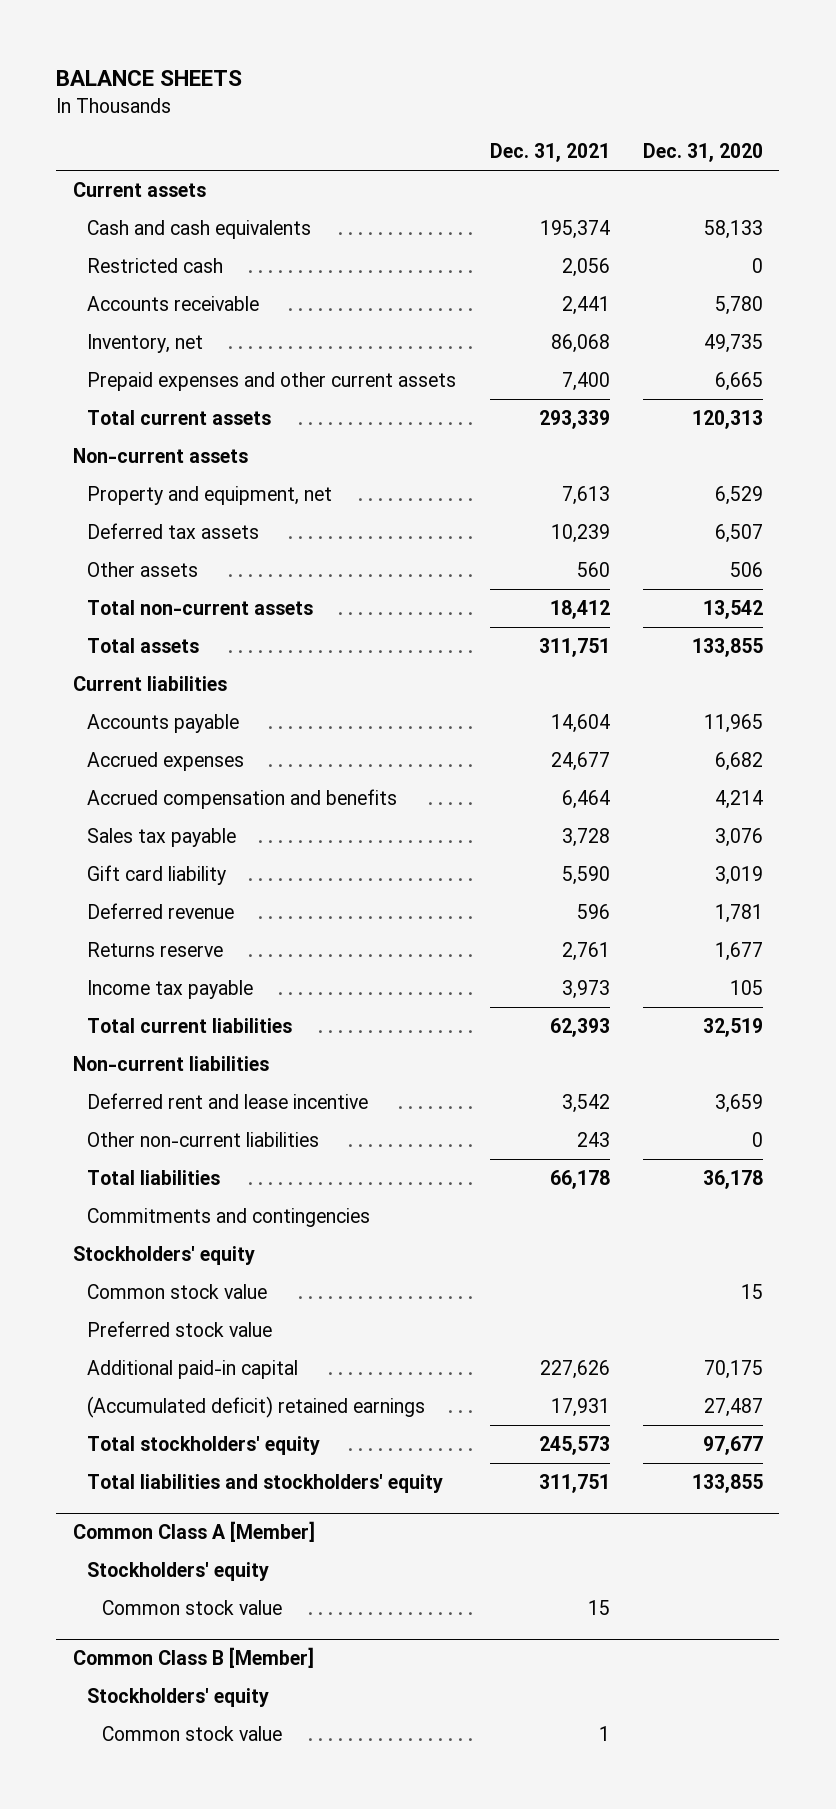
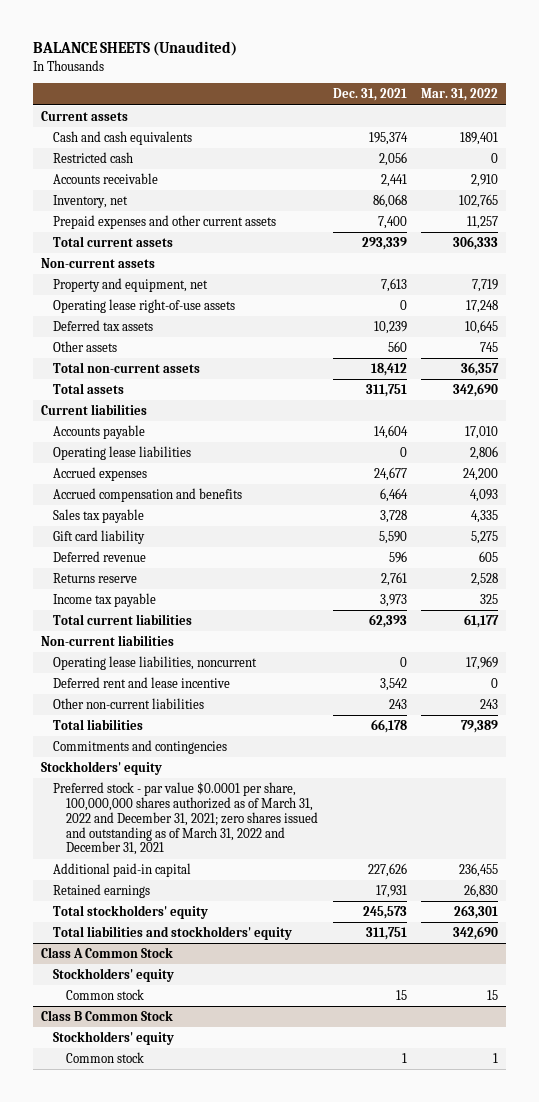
[56,70,243,87] BALANCE SHEETS -> [33,41,238,57] BALANCE SHEETS (Unaudited)
[642,142,763,162] Dec. 31, 2020 -> none
none -> [421,88,499,102] Mar. 31, 2022
none -> [53,298,236,313] Operating lease right-of-use assets
none -> [53,445,192,460] Operating lease liabilities
none -> [53,655,258,670] Operating lease liabilities, noncurrent
[87,1283,268,1299] Common stock value -> none
[87,1320,273,1337] Preferred stock value -> [53,781,318,856] Preferred stock - par value $0.0001 per share, 100,000,000 shares authorized as of March 31, 2022 and December 31, 2021; zero shares issued and outstanding as of March 31, 2022 and December 31, 2021
[87,1395,426,1418] (Accumulated deficit) retained earnings -> [53,883,151,898] Retained earnings
[72,1521,315,1543] Common Class A [Member] -> [40,946,173,958] Class A Common Stock
[101,1599,282,1615] Common stock value -> [65,988,144,1000] Common stock
[72,1647,314,1669] Common Class B [Member] -> [40,1009,173,1021] Class B Common Stock
[101,1725,282,1741] Common stock value -> [65,1051,144,1063] Common stock

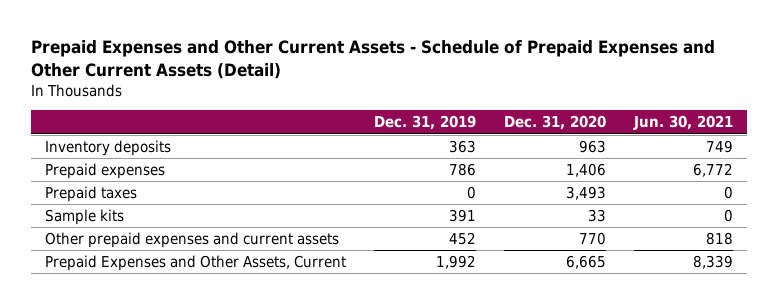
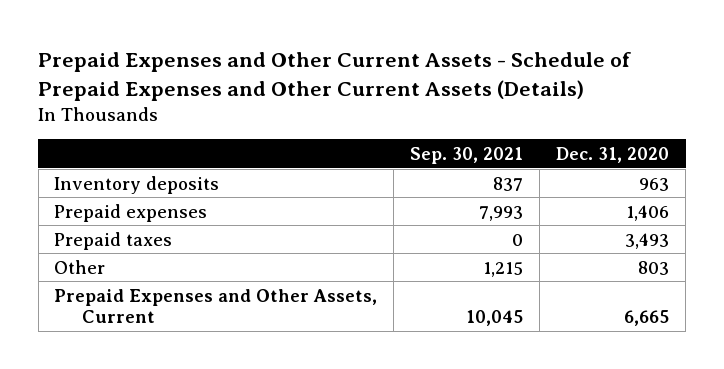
[30,40,715,80] Prepaid Expenses and Other Current Assets - Schedule of Prepaid Expenses and Other Current Assets (Detail) -> [38,51,632,101] Prepaid Expenses and Other Current Assets - Schedule of Prepaid Expenses and Other Current Assets (Details)
[373,115,476,131] Dec. 31, 2019 -> none
[633,115,734,131] Jun. 30, 2021 -> none
none -> [410,146,524,164] Sep. 30, 2021
[44,209,124,226] Sample kits -> none
[44,232,339,249] Other prepaid expenses and current assets -> none
none -> [54,259,106,274] Other

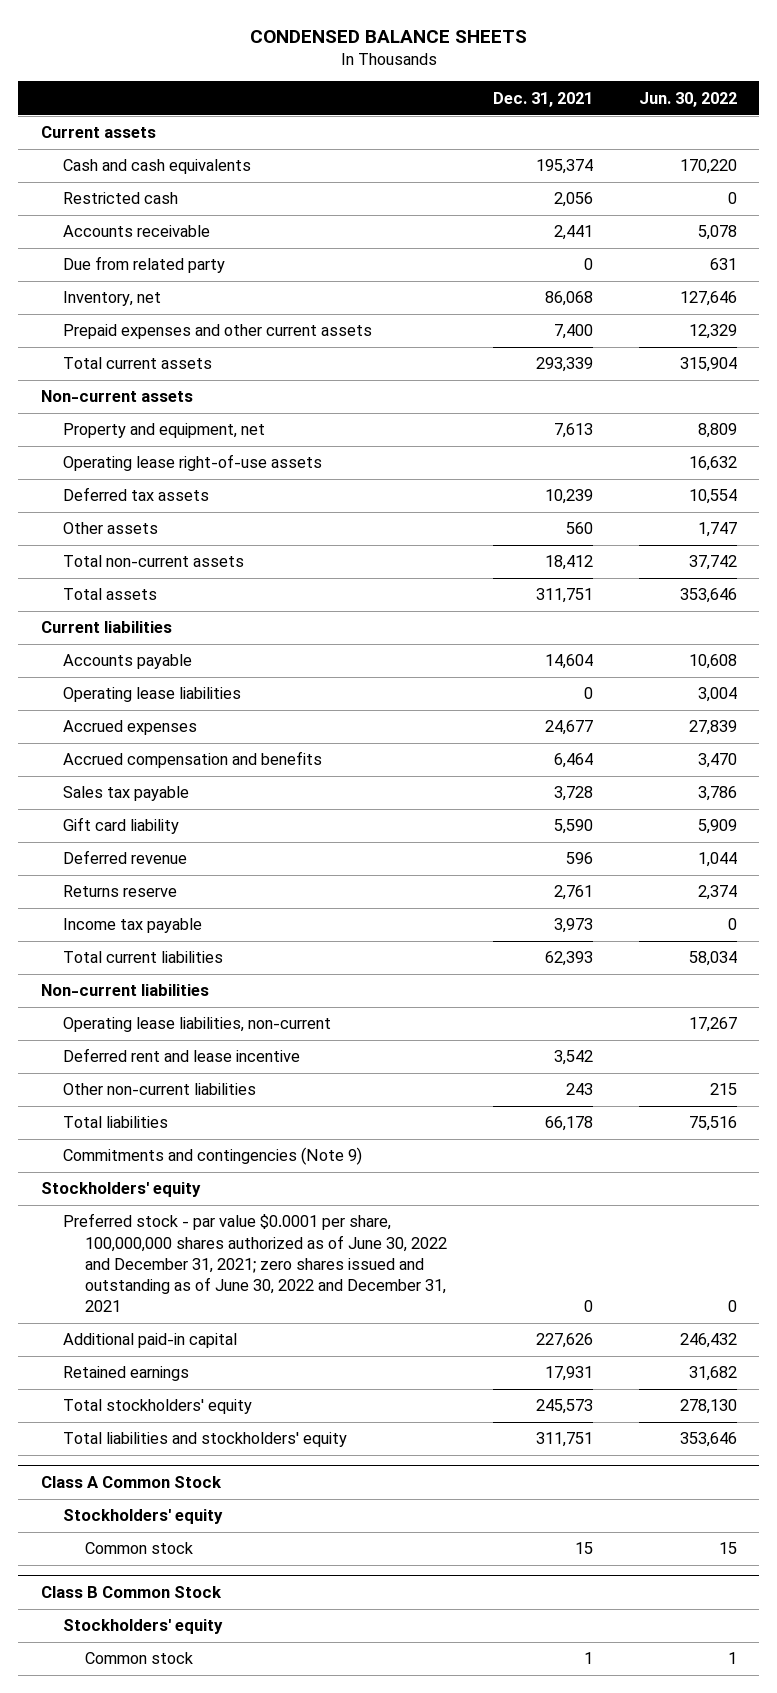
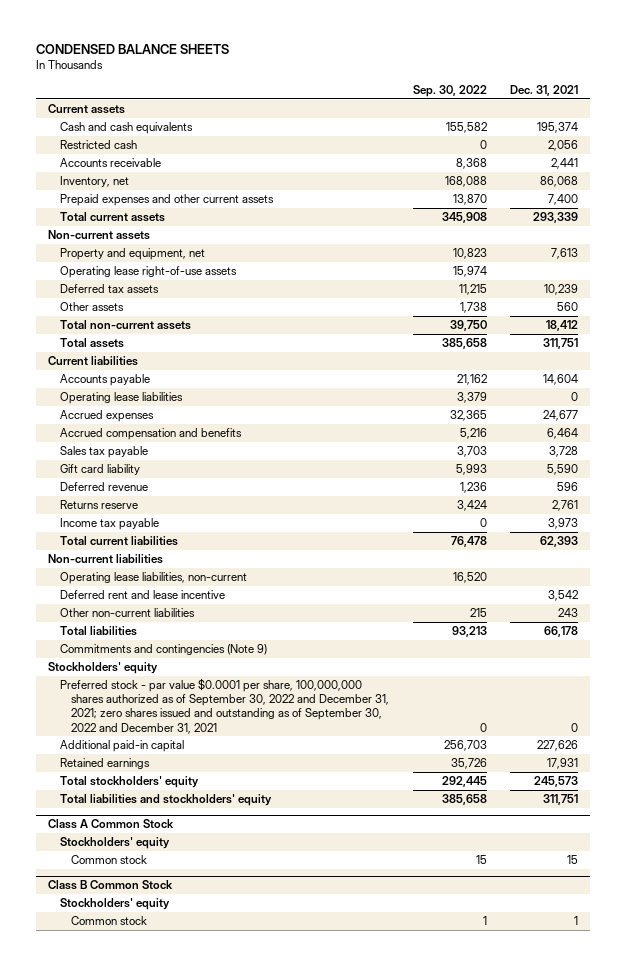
[638,91,737,107] Jun. 30, 2022 -> none
none -> [412,84,487,97] Sep. 30, 2022
[62,256,225,274] Due from related party -> none
[62,1213,448,1313] Preferred stock - par value $0.0001 per share, 100,000,000 shares authorized as of June 30, 2022 and December 31, 2021; zero shares issued and outstanding as of June 30, 2022 and December 31, 2021 -> [59,678,390,734] Preferred stock - par value $0.0001 per share, 100,000,000 shares authorized as of September 30, 2022 and December 31, 2021; zero shares issued and outstanding as of September 30, 2022 and December 31, 2021

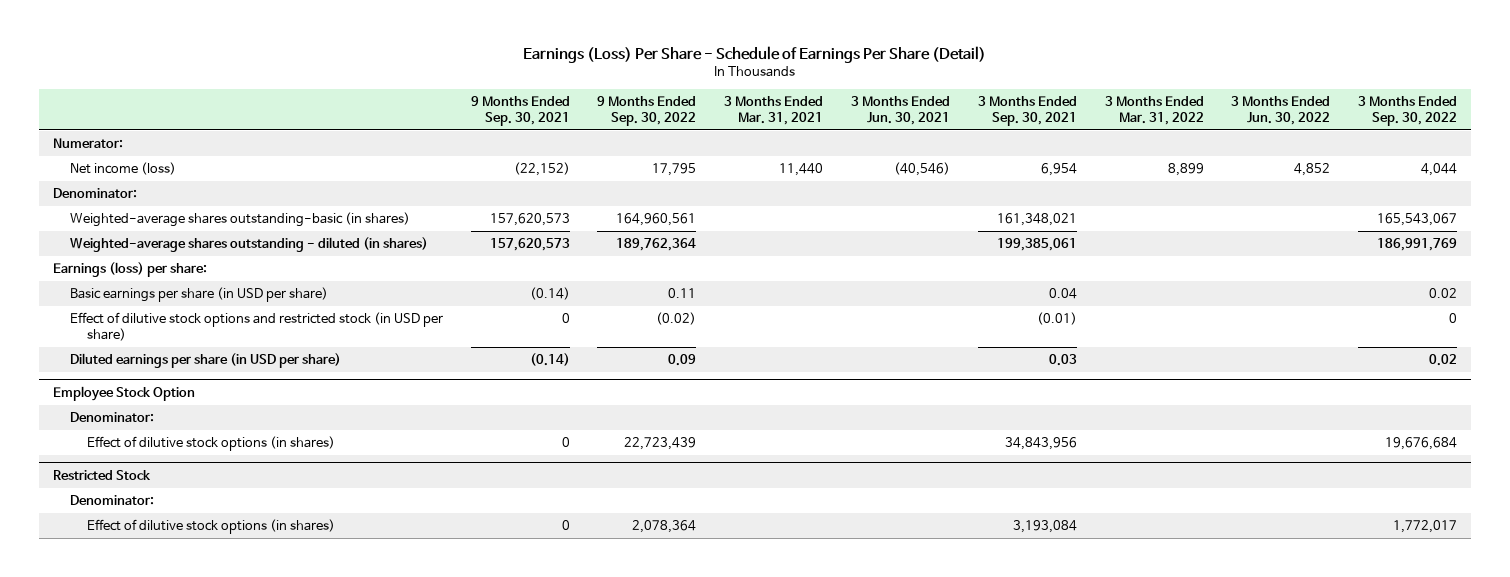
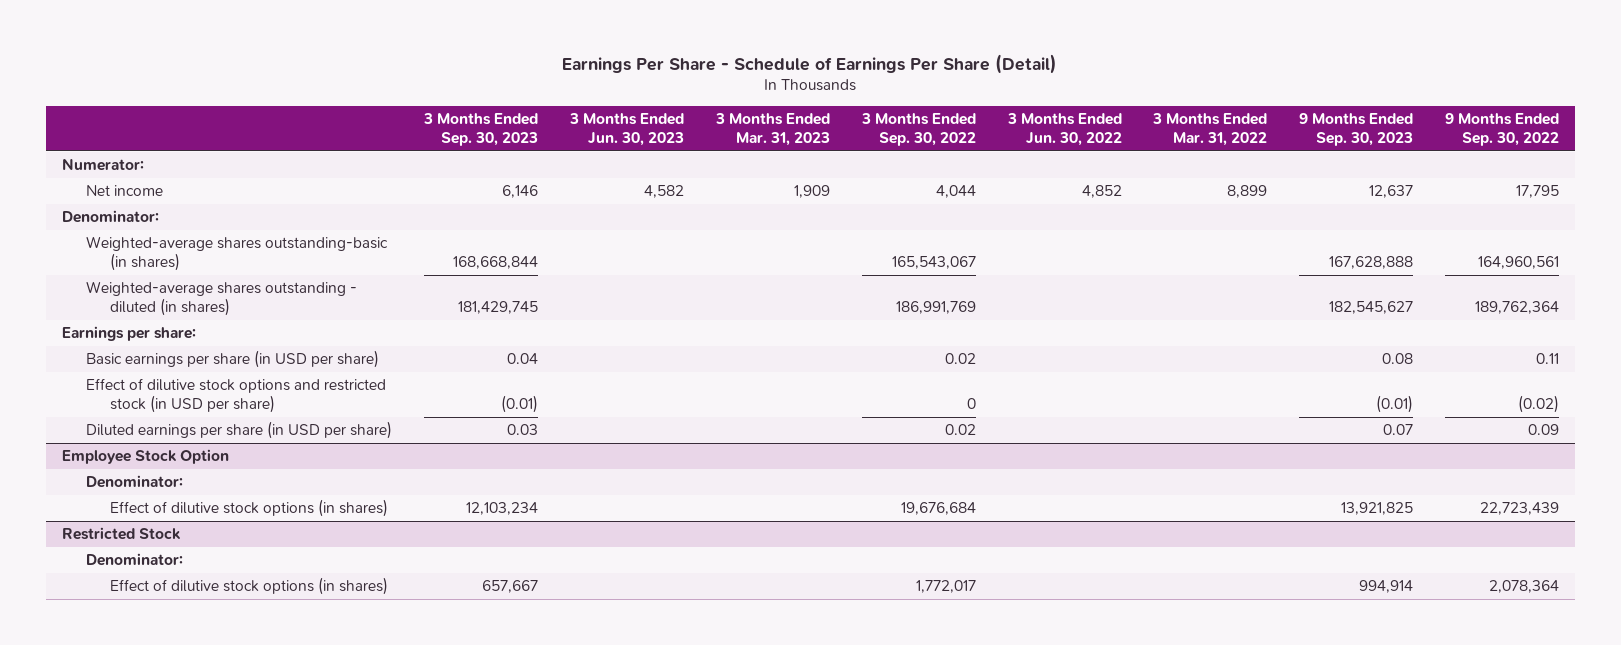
[522,45,986,63] Earnings (Loss) Per Share - Schedule of Earnings Per Share (Detail) -> [562,53,1058,74] Earnings Per Share - Schedule of Earnings Per Share (Detail)
[470,96,570,126] 9 Months Ended Sep. 30, 2021 -> none
[724,96,824,125] 3 Months Ended Mar. 31, 2021 -> none
[850,96,950,125] 3 Months Ended Jun. 30, 2021 -> none
[977,96,1077,126] 3 Months Ended Sep. 30, 2021 -> none
none -> [422,113,538,146] 3 Months Ended Sep. 30, 2023
none -> [568,113,684,146] 3 Months Ended Jun. 30, 2023
none -> [714,113,830,146] 3 Months Ended Mar. 31, 2023
none -> [1299,113,1414,146] 9 Months Ended Sep. 30, 2023
[69,162,176,176] Net income (loss) -> [85,185,163,197] Net income
[52,262,207,278] Earnings (loss) per share: -> [61,326,196,342] Earnings per share:

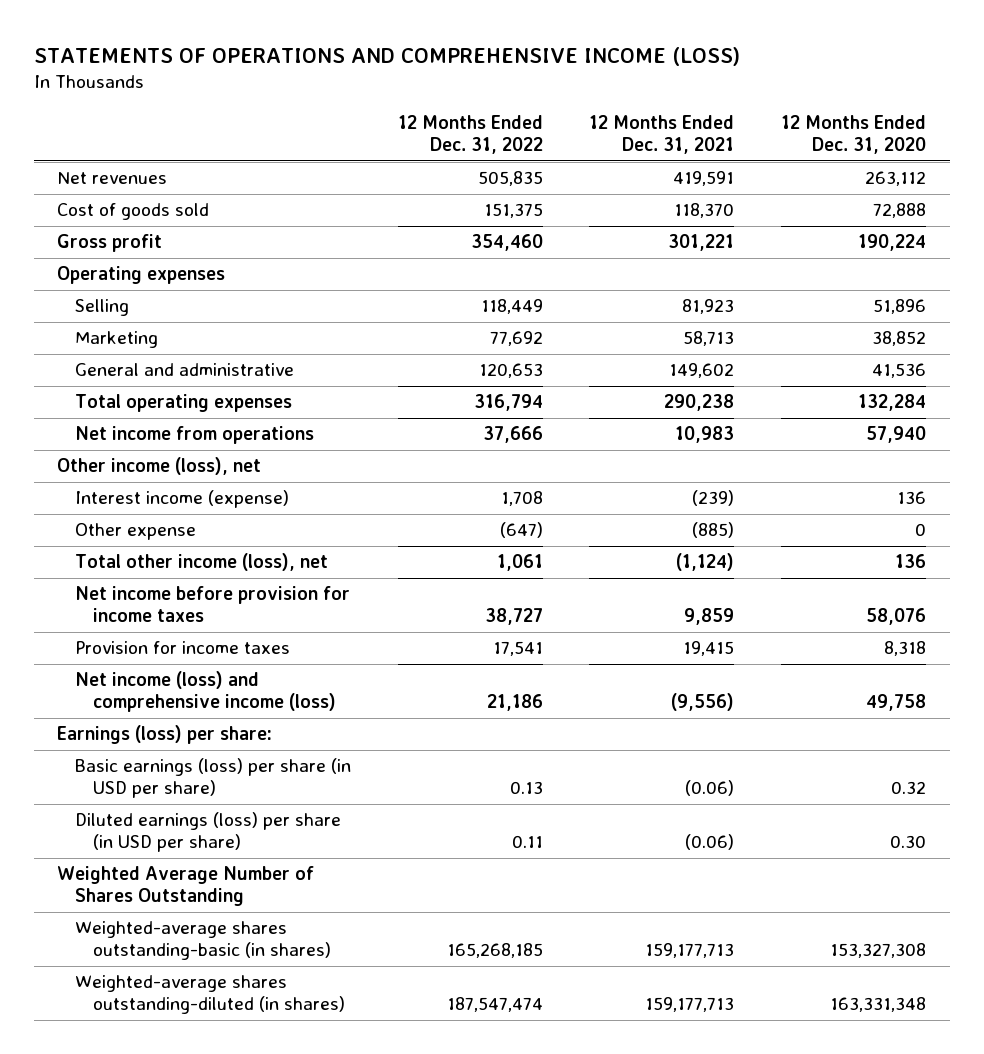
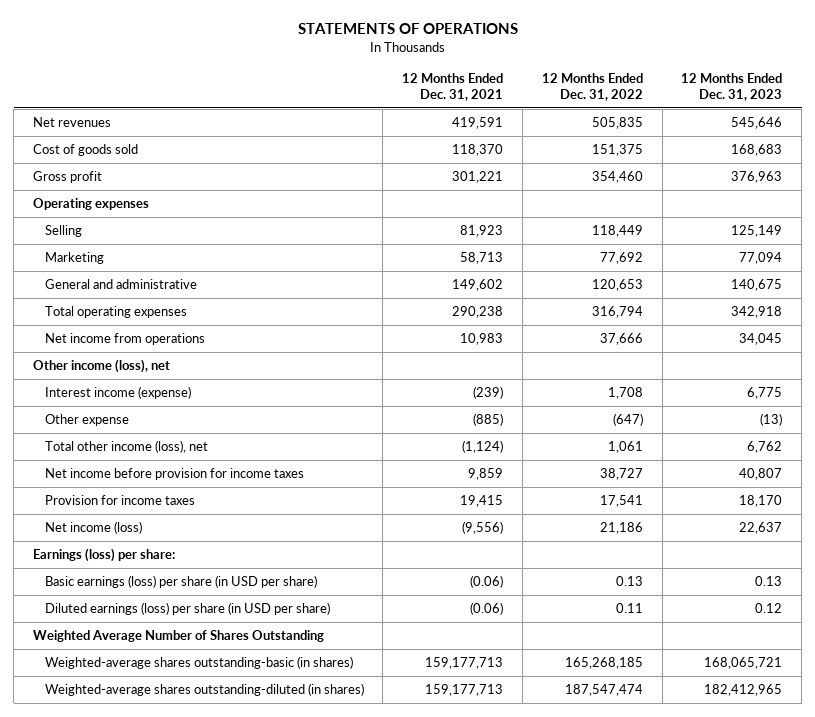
[33,47,740,67] STATEMENTS OF OPERATIONS AND COMPREHENSIVE INCOME (LOSS) -> [297,23,518,35] STATEMENTS OF OPERATIONS
[781,115,927,155] 12 Months Ended Dec. 31, 2020 -> none
none -> [681,72,783,102] 12 Months Ended Dec. 31, 2023
[75,671,336,713] Net income (loss) and comprehensive income (loss) -> [44,520,142,534] Net income (loss)

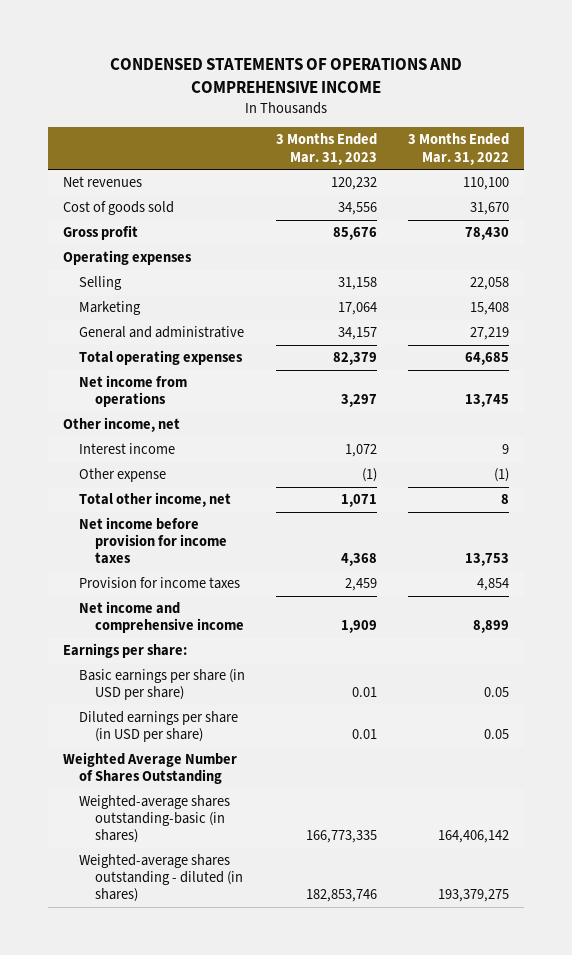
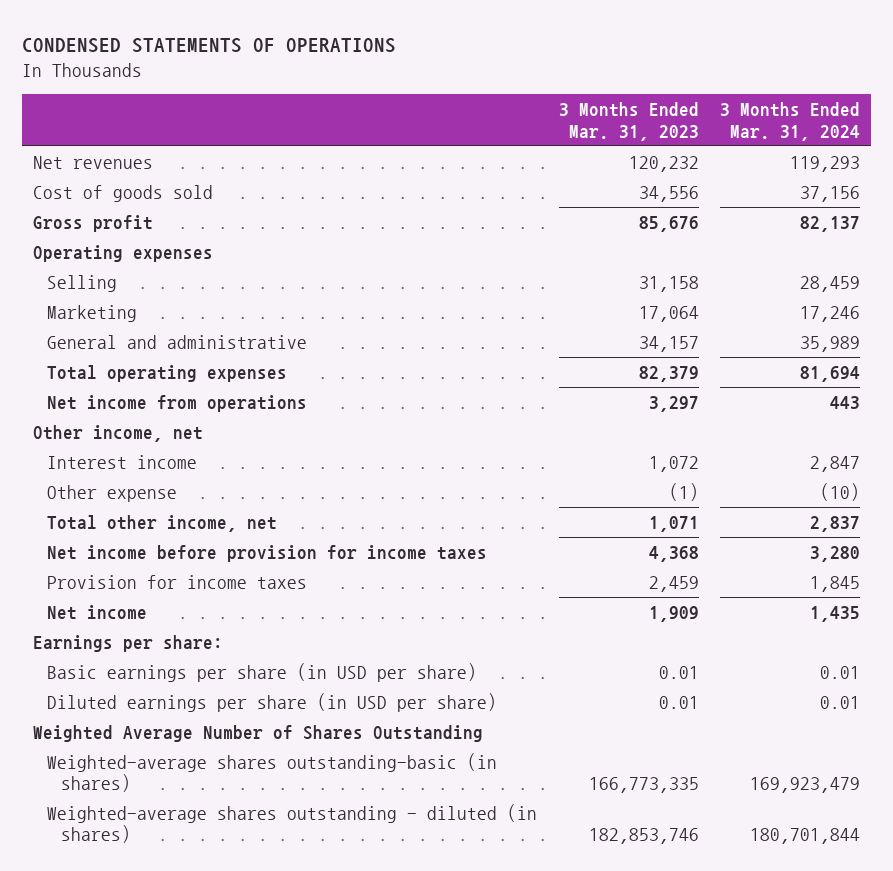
[109,58,462,93] CONDENSED STATEMENTS OF OPERATIONS AND COMPREHENSIVE INCOME -> [22,37,397,53] CONDENSED STATEMENTS OF OPERATIONS
[407,133,509,165] 3 Months Ended Mar. 31, 2022 -> none
none -> [720,101,861,141] 3 Months Ended Mar. 31, 2024
[78,601,244,634] Net income and comprehensive income -> [47,604,148,620] Net income

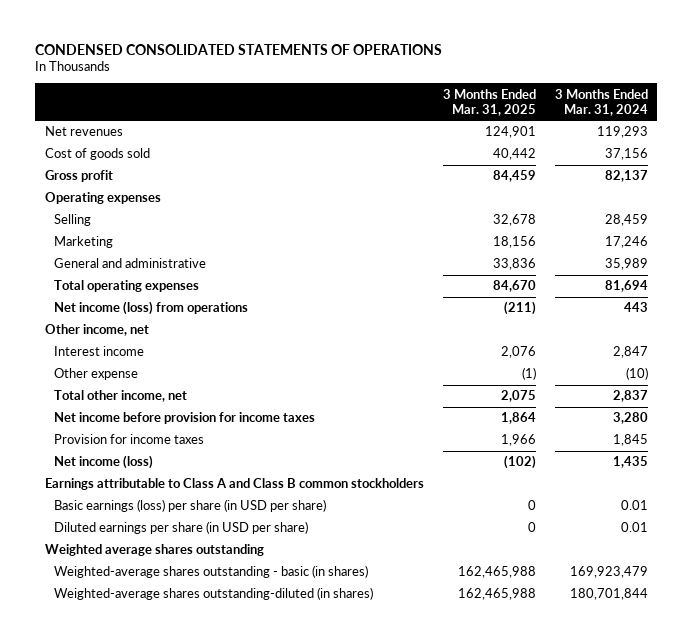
[22,37,397,53] CONDENSED STATEMENTS OF OPERATIONS -> [35,43,443,55] CONDENSED CONSOLIDATED STATEMENTS OF OPERATIONS
[558,101,699,141] 3 Months Ended Mar. 31, 2023 -> none
none -> [442,88,536,117] 3 Months Ended Mar. 31, 2025
[47,394,308,412] Net income from operations -> [54,301,249,316] Net income (loss) from operations
[47,604,148,620] Net income -> [54,455,154,470] Net income (loss)
[32,634,223,652] Earnings per share: -> [44,478,424,491] Earnings attributable to Class A and Class B common stockholders
[47,662,478,682] Basic earnings per share (in USD per share) -> [54,499,327,513] Basic earnings (loss) per share (in USD per share)
[32,724,483,742] Weighted Average Number of Shares Outstanding -> [44,544,264,557] Weighted average shares outstanding
[47,752,498,793] Weighted-average shares outstanding-basic (in shares) -> [54,565,369,579] Weighted-average shares outstanding - basic (in shares)
[47,803,538,844] Weighted-average shares outstanding - diluted (in shares) -> [54,587,374,601] Weighted-average shares outstanding-diluted (in shares)

